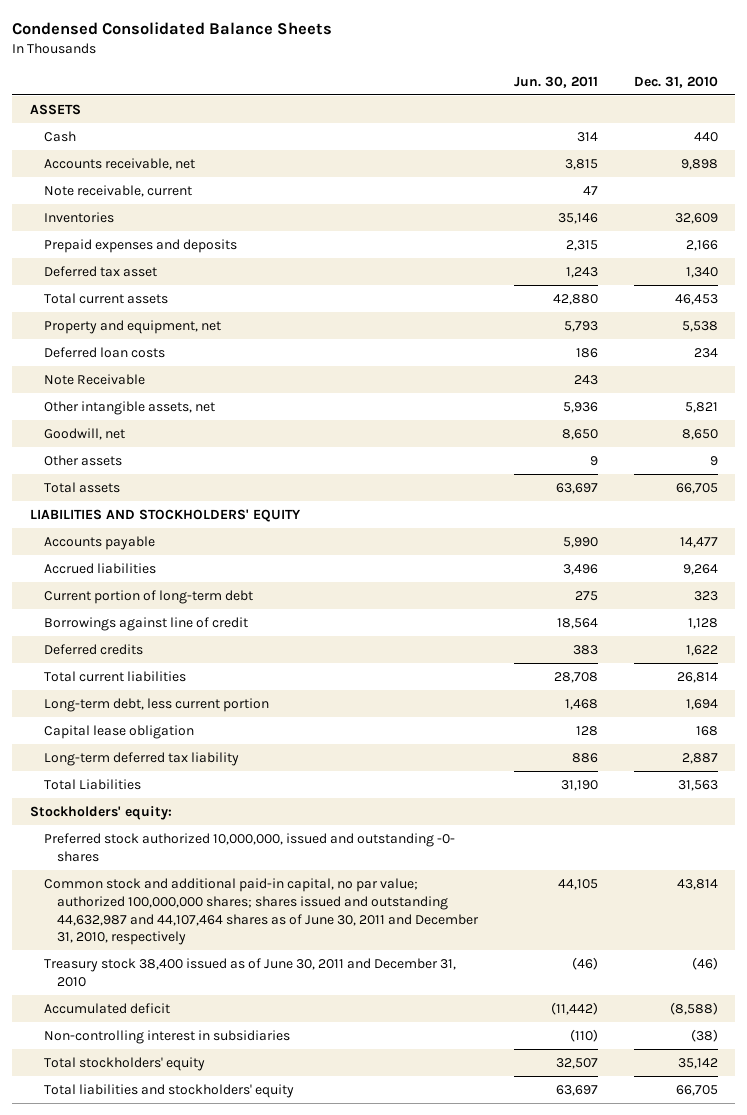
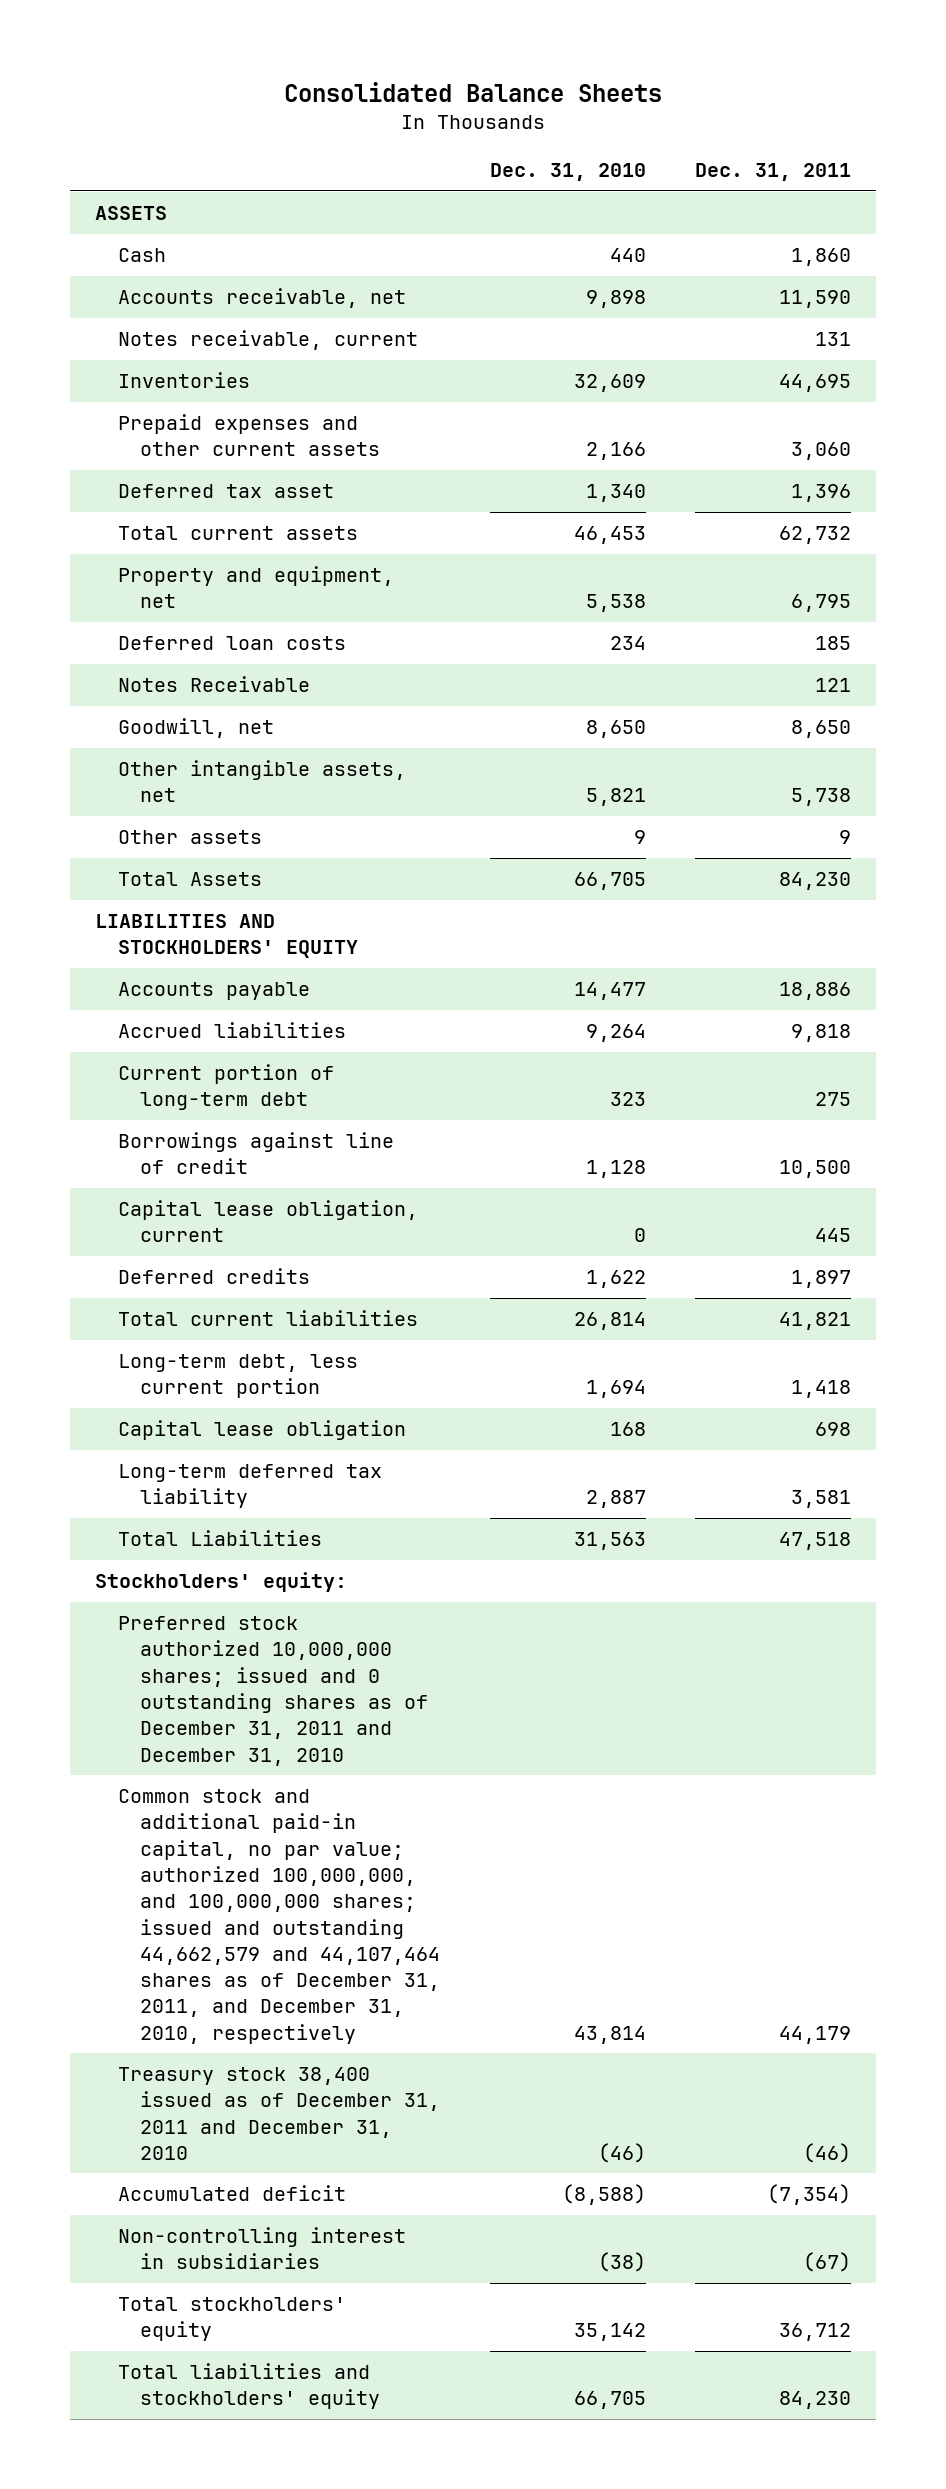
[12,22,333,36] Condensed Consolidated Balance Sheets -> [284,81,663,102] Consolidated Balance Sheets
[514,75,599,88] Jun. 30, 2011 -> none
none -> [695,163,852,182] Dec. 31, 2011
[43,185,192,198] Note receivable, current -> [117,330,418,351] Notes receivable, current
[43,239,237,254] Prepaid expenses and deposits -> [117,414,381,457] Prepaid expenses and other current assets
[43,374,145,386] Note Receivable -> [117,676,310,693] Notes Receivable
[43,401,215,416] Other intangible assets, net -> [117,760,406,803] Other intangible assets, net
[43,482,120,494] Total assets -> [117,872,262,887] Total Assets
none -> [117,1200,418,1243] Capital lease obligation, current
[43,833,455,862] Preferred stock authorized 10,000,000, issued and outstanding -0- shares -> [117,1616,429,1766] Preferred stock authorized 10,000,000 shares; issued and 0 outstanding shares as of December 31, 2011 and December 31, 2010
[43,878,480,946] Common stock and additional paid-in capital, no par value; authorized 100,000,000 shares; shares issued and outstanding 44,632,987 and 44,107,464 shares as of June 30, 2011 and December 31, 2010, respectively -> [117,1789,441,2044] Common stock and additional paid-in capital, no par value; authorized 100,000,000, and 100,000,000 shares; issued and outstanding 44,662,579 and 44,107,464 shares as of December 31, 2011, and December 31, 2010, respectively
[43,958,456,987] Treasury stock 38,400 issued as of June 30, 2011 and December 31, 2010 -> [117,2067,441,2160] Treasury stock 38,400 issued as of December 31, 2011 and December 31, 2010

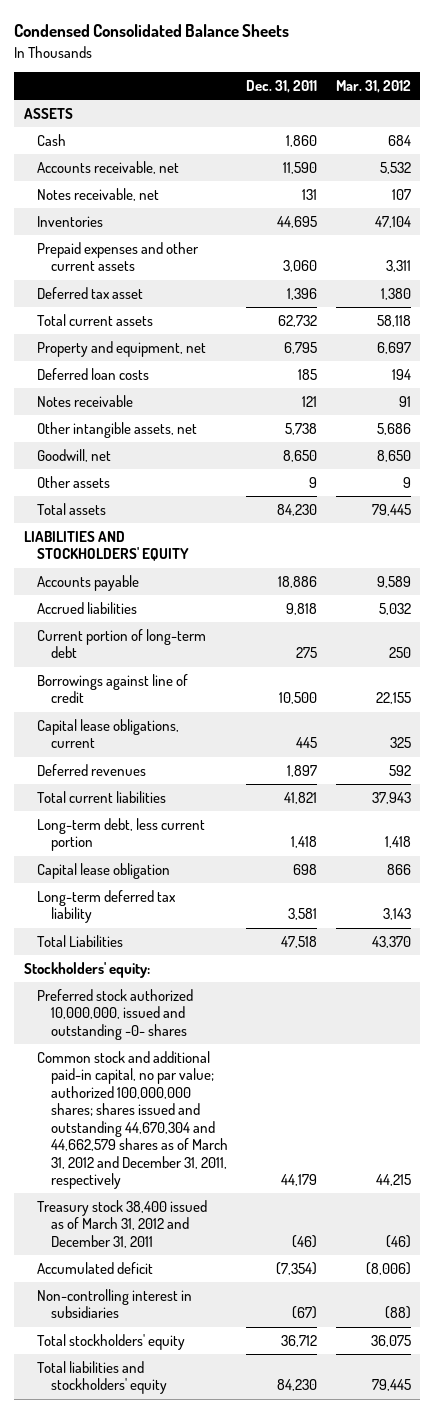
[284,81,663,102] Consolidated Balance Sheets -> [14,24,290,38] Condensed Consolidated Balance Sheets
[489,163,646,182] Dec. 31, 2010 -> none
none -> [335,80,411,94] Mar. 31, 2012
[117,330,418,351] Notes receivable, current -> [37,187,160,201] Notes receivable, net
[117,676,310,693] Notes Receivable -> [37,394,134,407] Notes receivable
[117,718,274,739] Goodwill, net -> [37,448,112,462] Goodwill, net
[117,872,262,887] Total Assets -> [37,502,107,515] Total assets
[117,1200,418,1243] Capital lease obligation, current -> [37,718,180,749] Capital lease obligations, current
[117,1268,310,1285] Deferred credits -> [37,763,147,776] Deferred revenues
[117,1616,429,1766] Preferred stock authorized 10,000,000 shares; issued and 0 outstanding shares as of December 31, 2011 and December 31, 2010 -> [37,988,194,1040] Preferred stock authorized 10,000,000, issued and outstanding -0- shares
[117,1789,441,2044] Common stock and additional paid-in capital, no par value; authorized 100,000,000, and 100,000,000 shares; issued and outstanding 44,662,579 and 44,107,464 shares as of December 31, 2011, and December 31, 2010, respectively -> [37,1050,228,1190] Common stock and additional paid-in capital, no par value; authorized 100,000,000 shares; shares issued and outstanding 44,670,304 and 44,662,579 shares as of March 31, 2012 and December 31, 2011, respectively
[117,2067,441,2160] Treasury stock 38,400 issued as of December 31, 2011 and December 31, 2010 -> [37,1199,208,1248] Treasury stock 38,400 issued as of March 31, 2012 and December 31, 2011

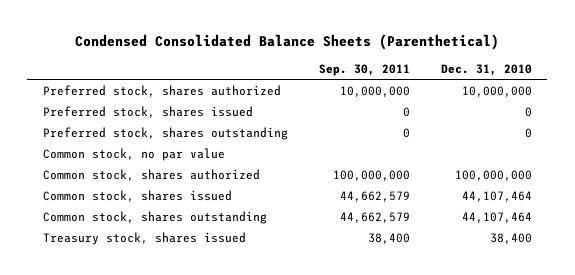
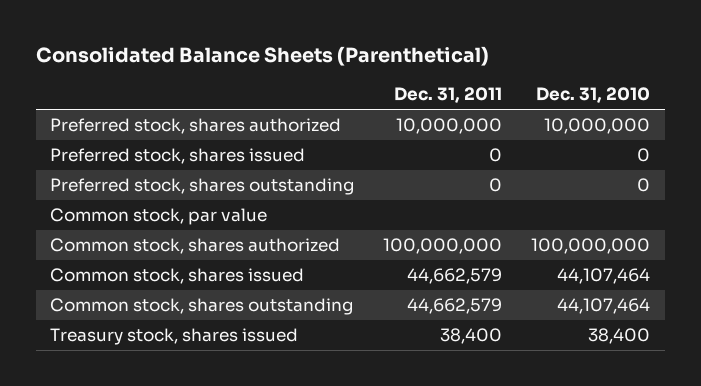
[75,34,500,51] Condensed Consolidated Balance Sheets (Parenthetical) -> [35,45,489,66] Consolidated Balance Sheets (Parenthetical)
[318,63,410,76] Sep. 30, 2011 -> none
none -> [394,87,503,104] Dec. 31, 2011
[42,147,225,161] Common stock, no par value -> [50,208,268,226] Common stock, par value

